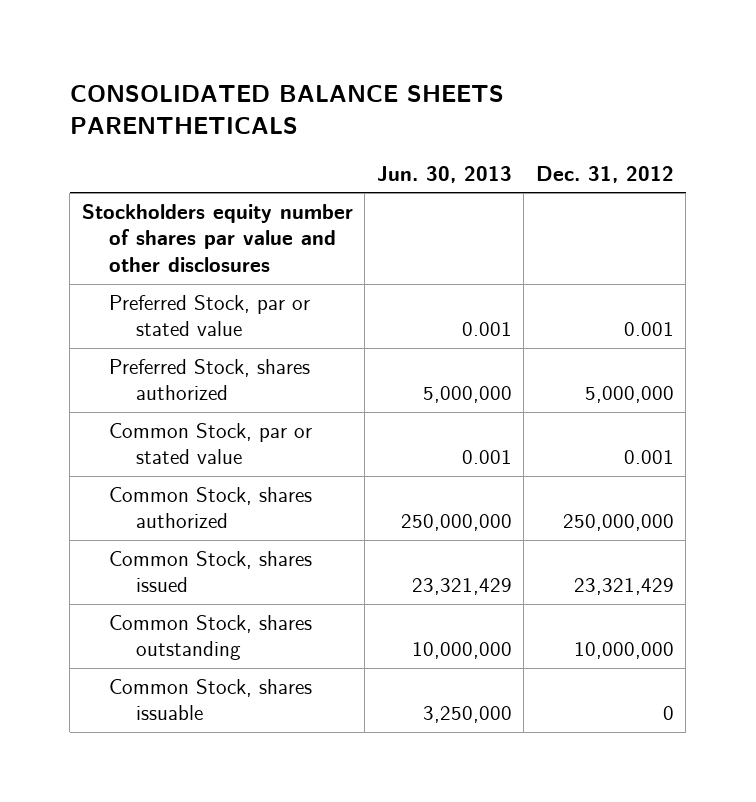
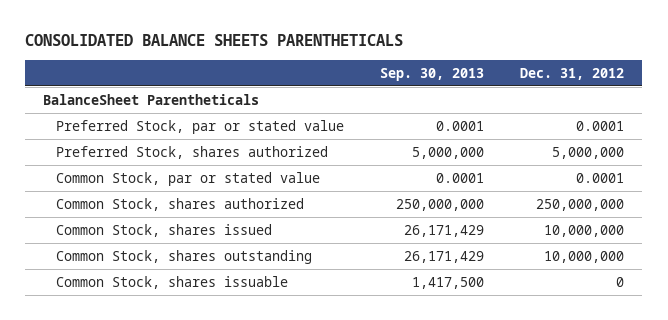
[376,165,512,183] Jun. 30, 2013 -> none
none -> [380,67,485,81] Sep. 30, 2013
[81,204,353,272] Stockholders equity number of shares par value and other disclosures -> none
none -> [43,93,260,105] BalanceSheet Parentheticals
[623,322,674,337] 0.001 -> [576,120,625,131] 0.0001
[623,450,674,465] 0.001 -> [576,172,625,183] 0.0001
[573,578,674,596] 23,321,429 -> [544,224,625,237] 10,000,000

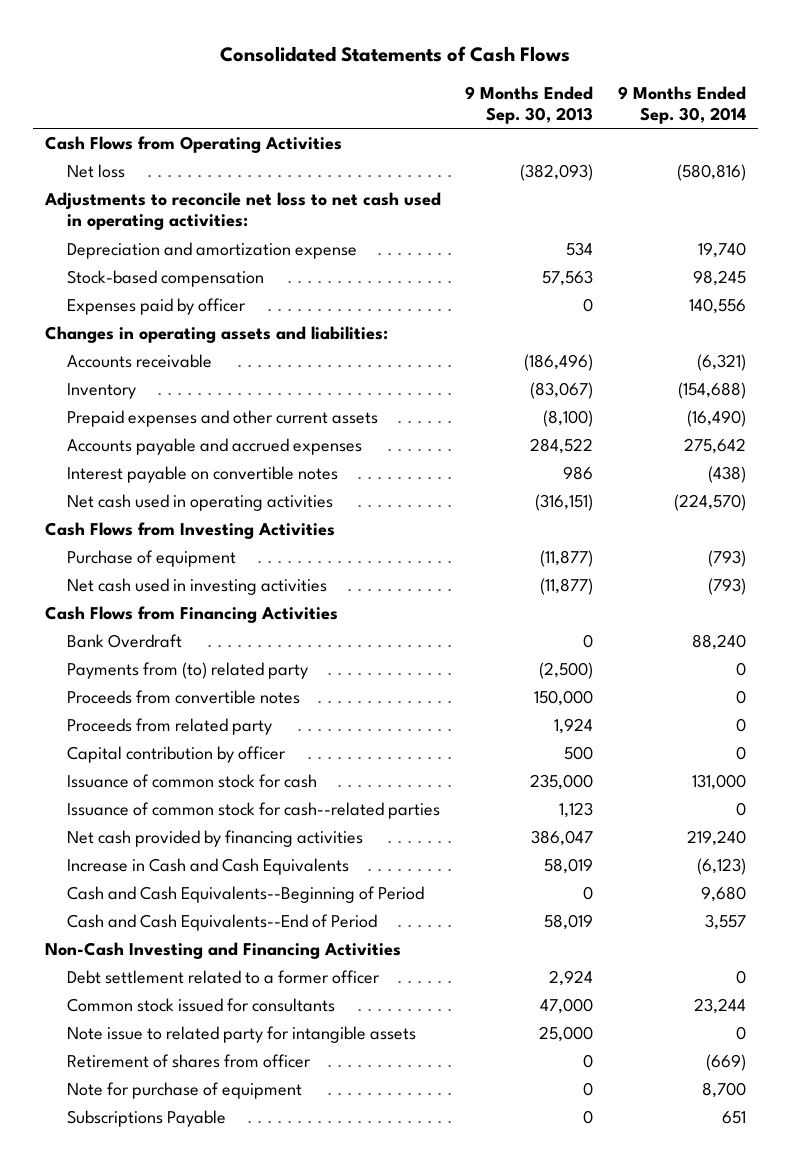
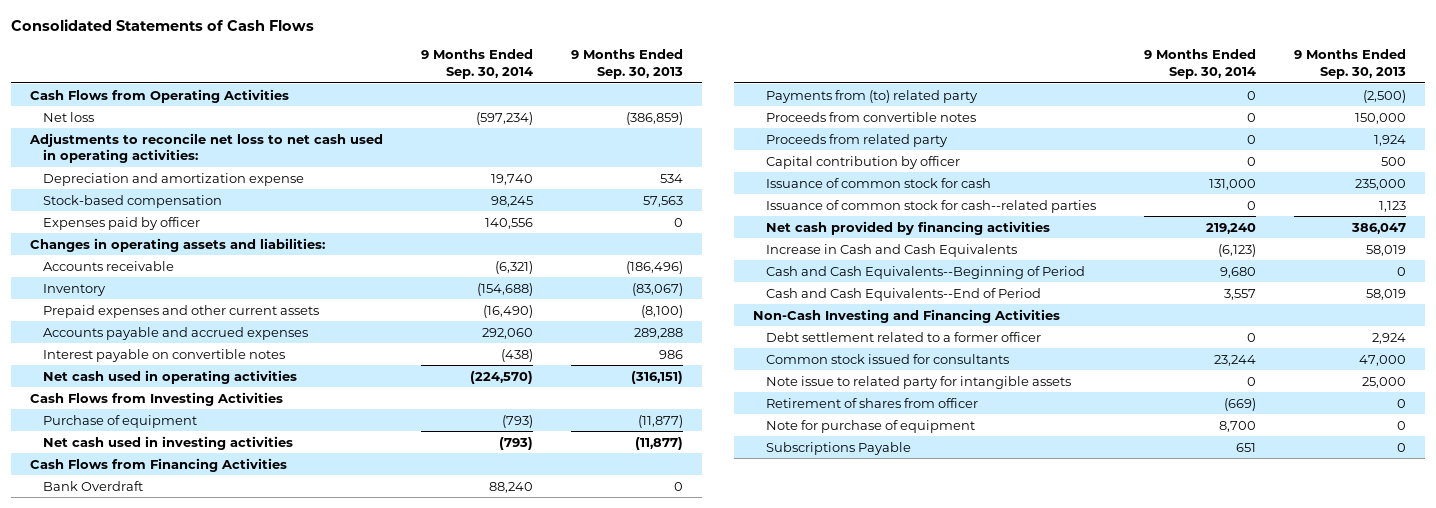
[520,163,594,181] (382,093) -> [626,111,684,125] (386,859)
[676,163,746,181] (580,816) -> [476,111,534,125] (597,234)
[530,437,594,454] 284,522 -> [634,327,684,339] 289,288
[683,437,746,454] 275,642 -> [482,327,534,339] 292,060

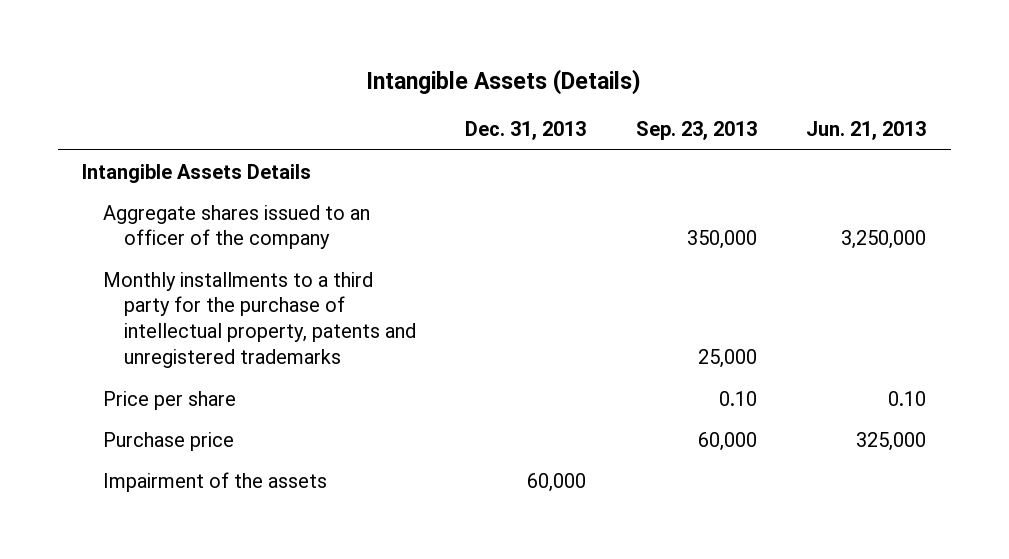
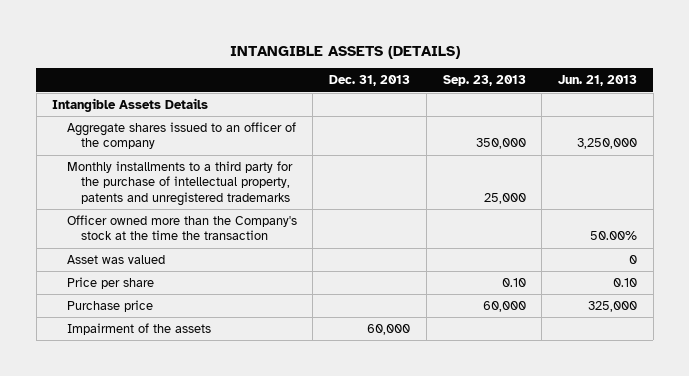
[366,68,642,95] Intangible Assets (Details) -> [229,45,460,59] INTANGIBLE ASSETS (DETAILS)
none -> [66,214,297,241] Officer owned more than the Company's stock at the time the transaction
none -> [66,254,165,264] Asset was valued

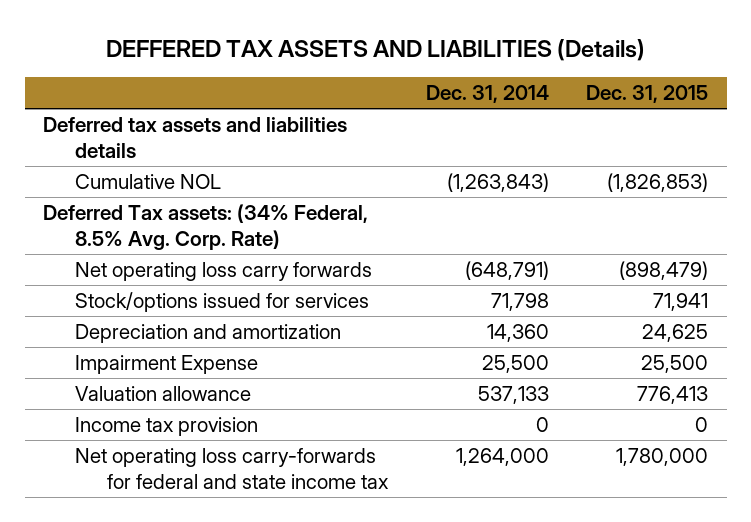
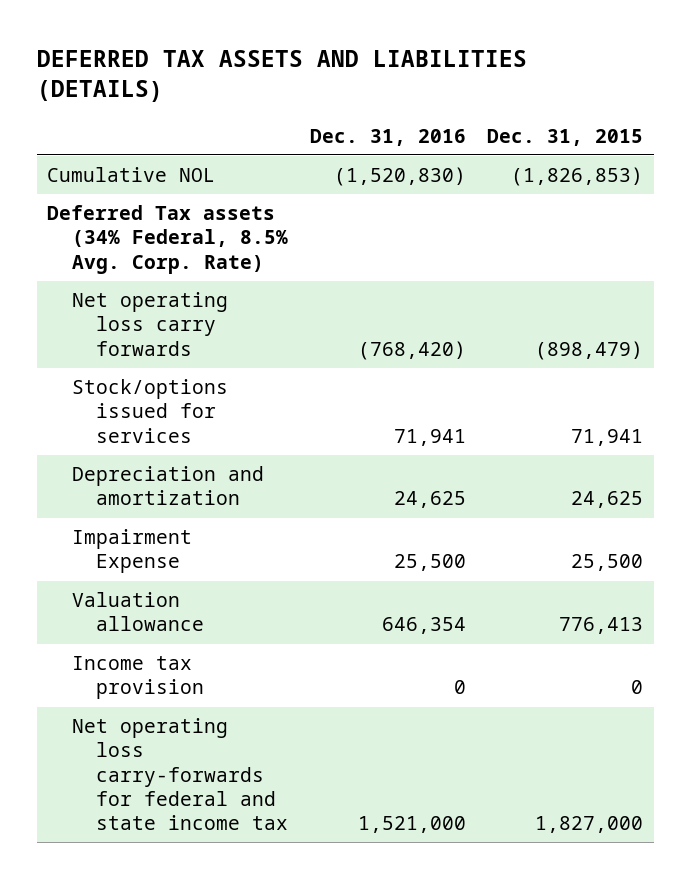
[105,38,645,61] DEFFERED TAX ASSETS AND LIABILITIES (Details) -> [36,49,527,103] DEFERRED TAX ASSETS AND LIABILITIES (DETAILS)
[425,85,549,104] Dec. 31, 2014 -> none
none -> [309,128,466,146] Dec. 31, 2016
[43,117,348,159] Deferred tax assets and liabilities details -> none
[43,204,369,251] Deferred Tax assets: (34% Federal, 8.5% Avg. Corp. Rate) -> [47,205,288,274] Deferred Tax assets (34% Federal, 8.5% Avg. Corp. Rate)
[615,448,708,467] 1,780,000 -> [535,816,644,834] 1,827,000

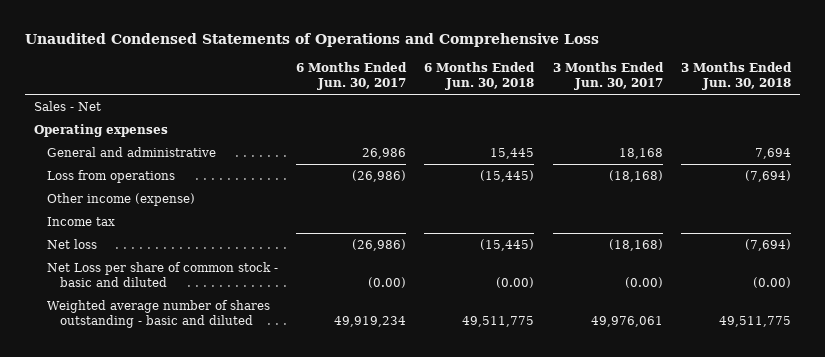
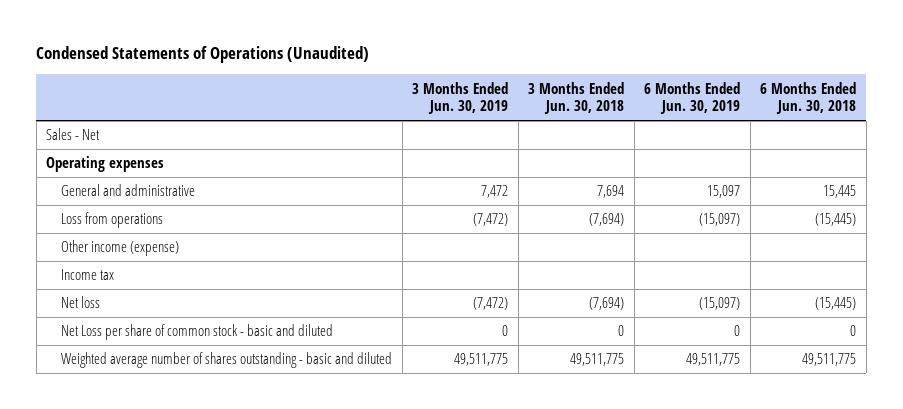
[25,32,600,47] Unaudited Condensed Statements of Operations and Comprehensive Loss -> [36,46,370,64] Condensed Statements of Operations (Unaudited)
[296,61,408,90] 6 Months Ended Jun. 30, 2017 -> none
[552,61,664,90] 3 Months Ended Jun. 30, 2017 -> none
none -> [412,81,509,115] 3 Months Ended Jun. 30, 2019
none -> [644,81,741,115] 6 Months Ended Jun. 30, 2019
[496,277,535,289] (0.00) -> [850,325,857,337] 0
[752,277,791,289] (0.00) -> [618,325,625,337] 0

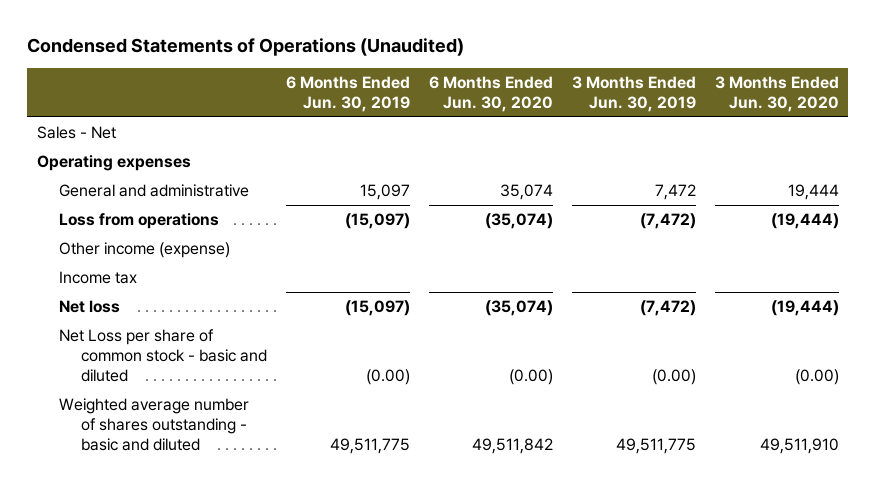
[528,81,625,115] 3 Months Ended Jun. 30, 2018 -> none
[760,81,857,115] 6 Months Ended Jun. 30, 2018 -> none
none -> [429,76,554,112] 6 Months Ended Jun. 30, 2020
none -> [714,76,839,112] 3 Months Ended Jun. 30, 2020
[502,325,509,337] 0 -> [652,368,697,385] (0.00)
[734,325,741,337] 0 -> [366,368,411,385] (0.00)

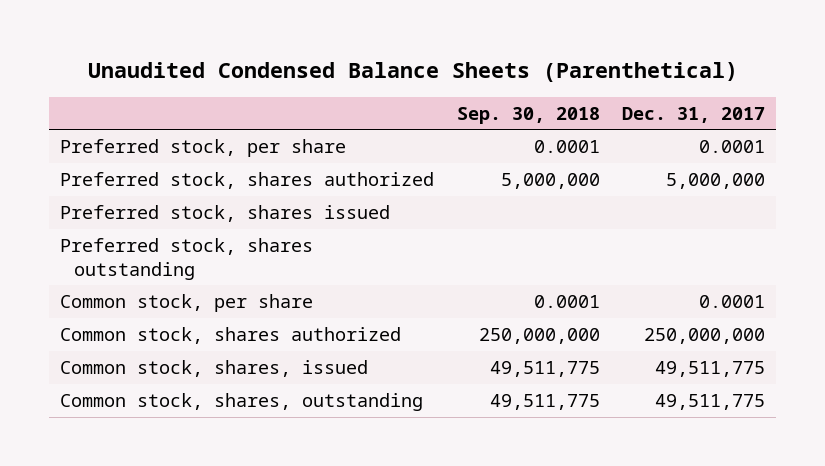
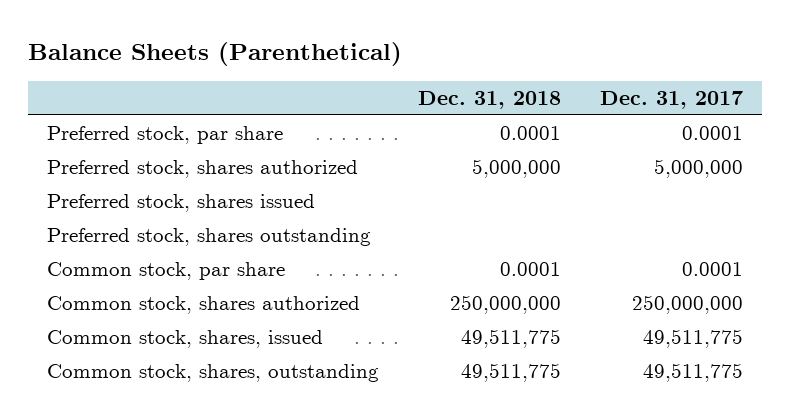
[87,61,738,82] Unaudited Condensed Balance Sheets (Parenthetical) -> [27,41,402,66] Balance Sheets (Parenthetical)
[456,106,600,124] Sep. 30, 2018 -> none
none -> [418,90,562,109] Dec. 31, 2018
[60,139,347,158] Preferred stock, per share -> [47,126,284,145] Preferred stock, par share
[60,294,314,313] Common stock, per share -> [47,262,286,281] Common stock, par share

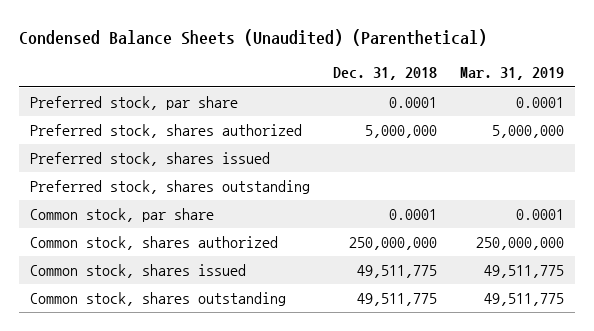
[27,41,402,66] Balance Sheets (Parenthetical) -> [19,28,488,46] Condensed Balance Sheets (Unaudited) (Parenthetical)
[600,90,744,109] Dec. 31, 2017 -> none
none -> [459,67,564,81] Mar. 31, 2019
[47,330,324,349] Common stock, shares, issued -> [30,264,247,279] Common stock, shares issued
[47,364,380,383] Common stock, shares, outstanding -> [30,292,287,307] Common stock, shares outstanding

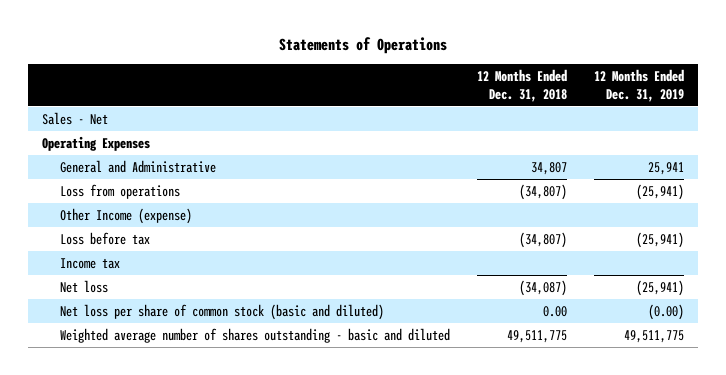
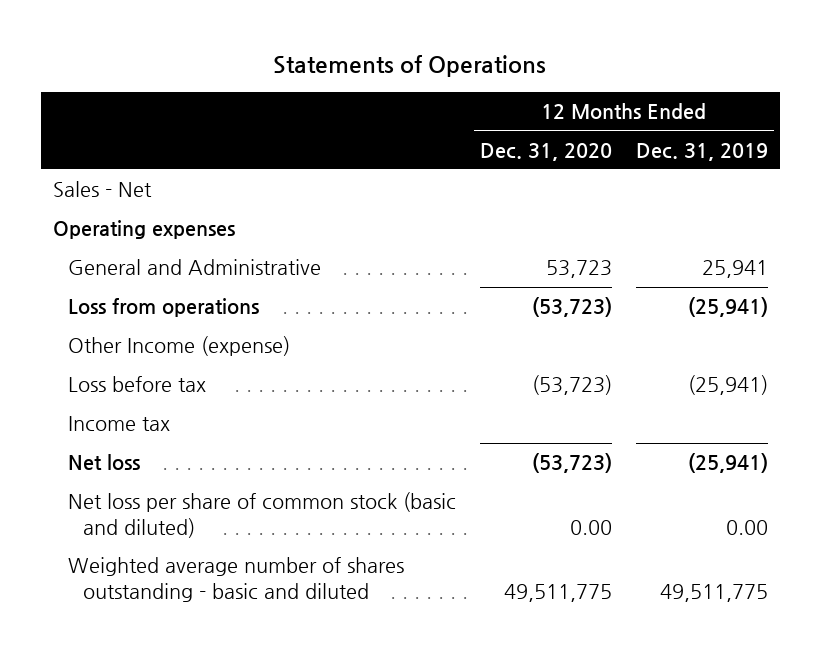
[477,68,568,102] 12 Months Ended Dec. 31, 2018 -> none
none -> [479,142,612,161] Dec. 31, 2020
[41,135,150,151] Operating Expenses -> [52,220,235,240] Operating expenses
[648,303,685,320] (0.00) -> [725,519,768,535] 0.00

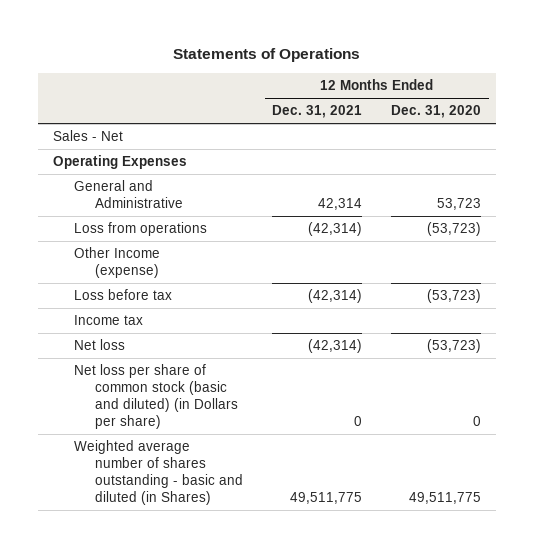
[635,142,768,161] Dec. 31, 2019 -> none
none -> [272,105,363,119] Dec. 31, 2021
[52,220,235,240] Operating expenses -> [52,155,187,170] Operating Expenses
[67,492,456,538] Net loss per share of common stock (basic and diluted) -> [74,364,239,430] Net loss per share of common stock (basic and diluted) (in Dollars per share)
[569,519,612,535] 0.00 -> [473,416,482,427] 0
[67,557,404,602] Weighted average number of shares outstanding - basic and diluted -> [74,440,244,506] Weighted average number of shares outstanding - basic and diluted (in Shares)

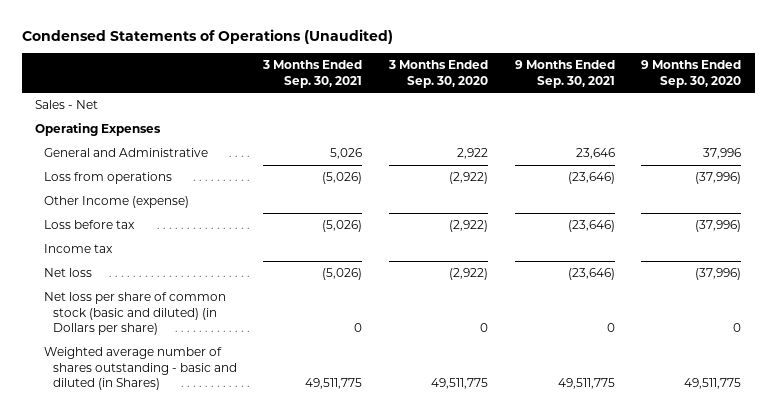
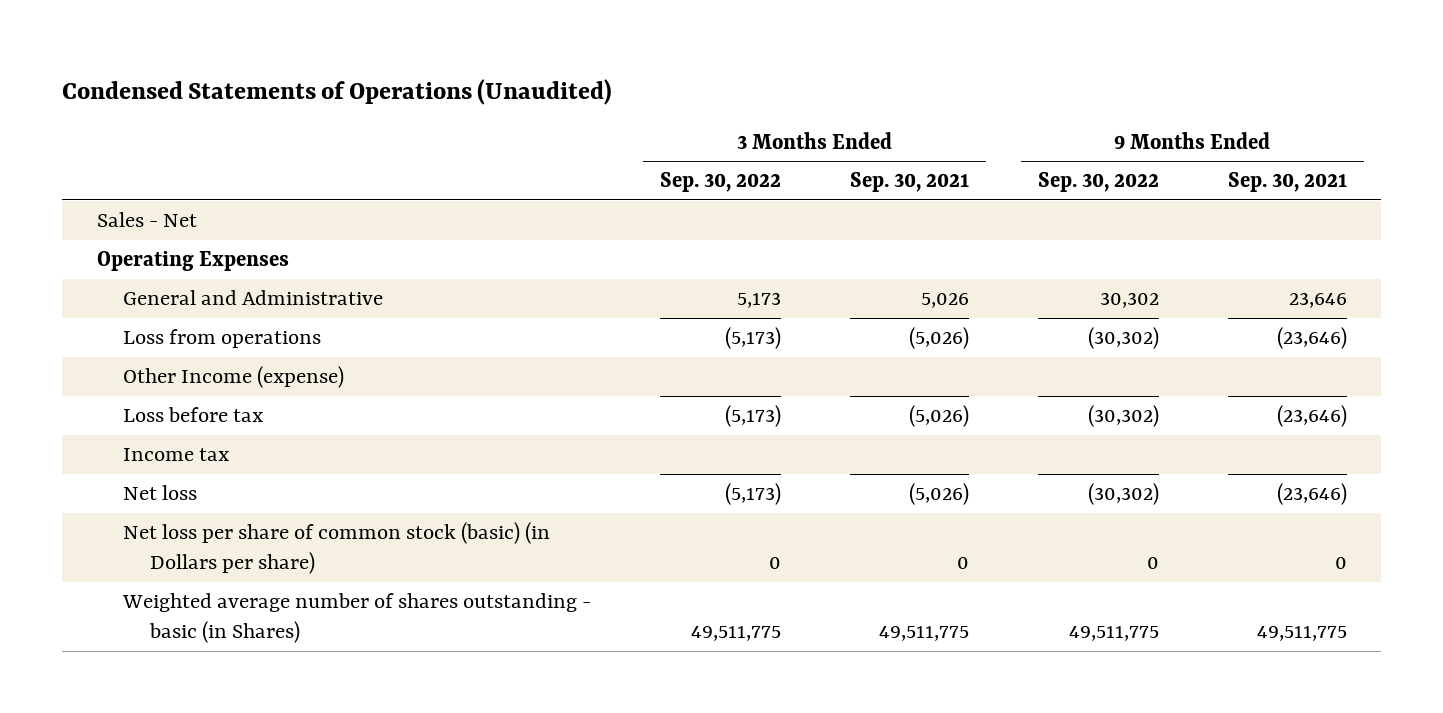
[387,60,488,88] 3 Months Ended Sep. 30, 2020 -> none
[641,60,742,88] 9 Months Ended Sep. 30, 2020 -> none
none -> [660,172,782,193] Sep. 30, 2022
none -> [1037,172,1159,193] Sep. 30, 2022
[44,292,227,335] Net loss per share of common stock (basic and diluted) (in Dollars per share) -> [123,522,551,575] Net loss per share of common stock (basic) (in Dollars per share)
[44,347,237,390] Weighted average number of shares outstanding - basic and diluted (in Shares) -> [122,593,592,644] Weighted average number of shares outstanding - basic (in Shares)

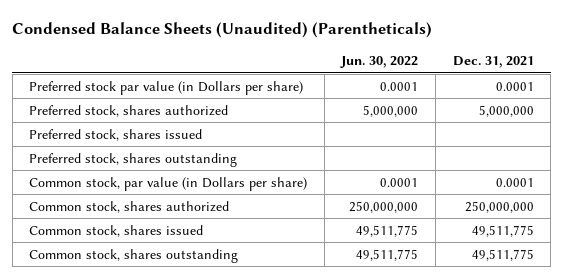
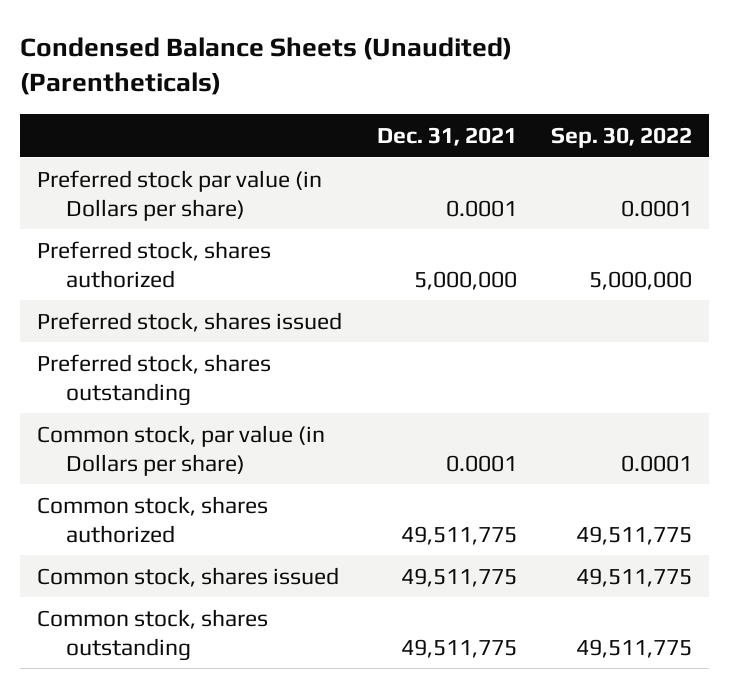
[340,56,419,69] Jun. 30, 2022 -> none
none -> [551,127,693,149] Sep. 30, 2022
[464,200,534,213] 250,000,000 -> [400,525,517,545] 49,511,775

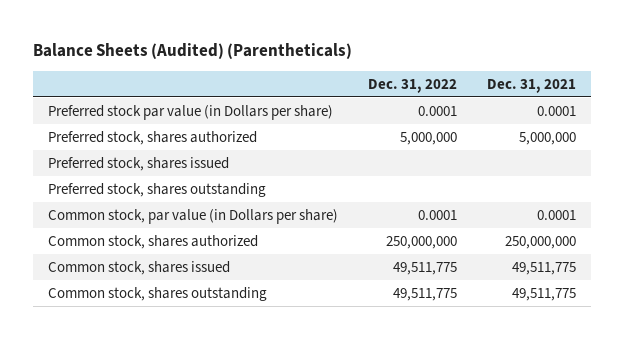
[19,36,512,96] Condensed Balance Sheets (Unaudited) (Parentheticals) -> [33,43,353,60] Balance Sheets (Audited) (Parentheticals)
[551,127,693,149] Sep. 30, 2022 -> none
none -> [368,79,458,94] Dec. 31, 2022
[400,525,517,545] 49,511,775 -> [504,235,576,249] 250,000,000

